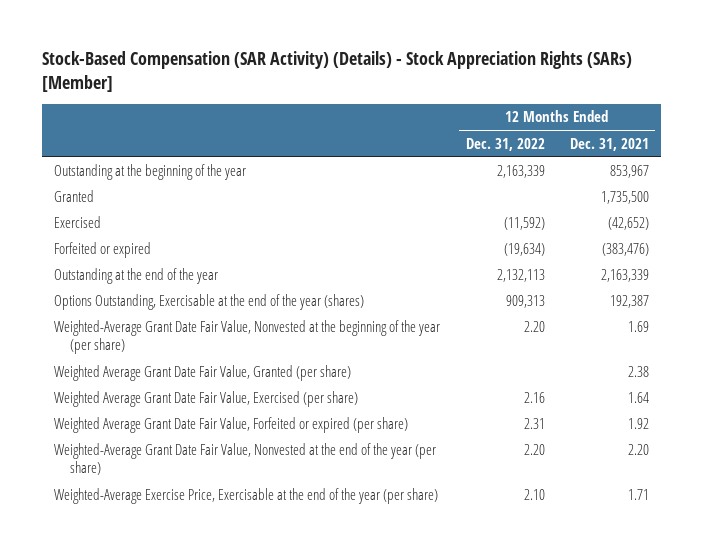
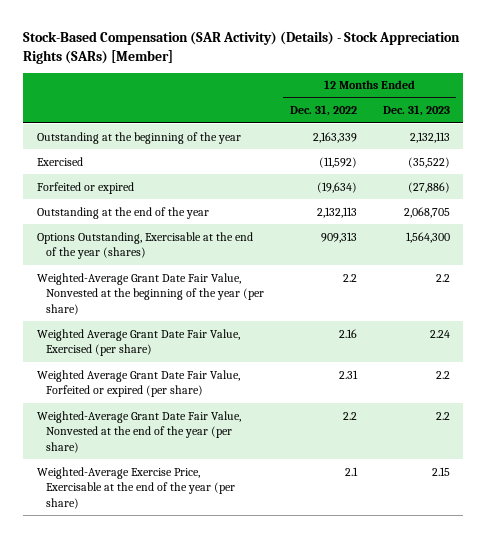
[569,137,649,151] Dec. 31, 2021 -> none
none -> [382,105,450,117] Dec. 31, 2023
[54,189,95,202] Granted -> none
[54,364,352,381] Weighted Average Grant Date Fair Value, Granted (per share) -> none
[523,320,545,332] 2.20 -> [342,273,357,282] 2.2
[523,443,545,455] 2.20 -> [342,411,357,420] 2.2
[523,488,545,500] 2.10 -> [344,466,358,476] 2.1

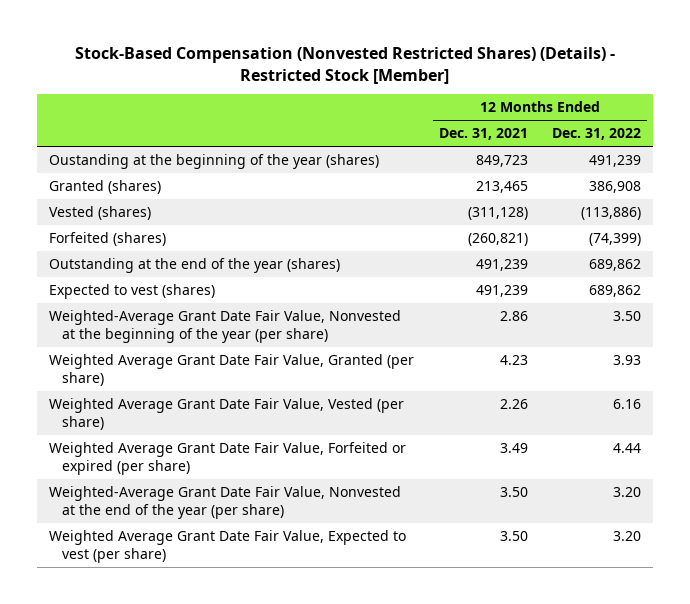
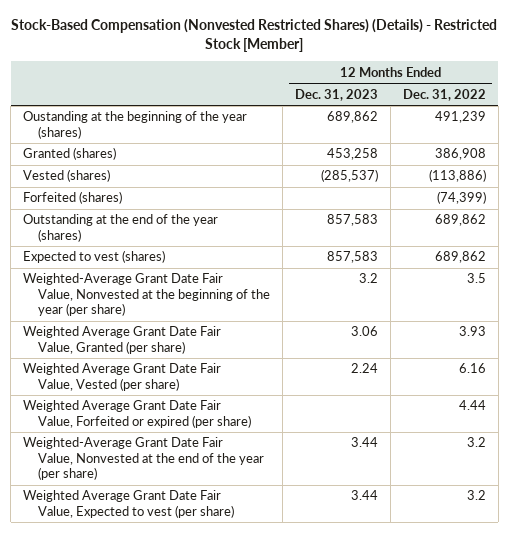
[438,128,528,141] Dec. 31, 2021 -> none
none -> [295,88,379,101] Dec. 31, 2023
[612,310,641,321] 3.50 -> [466,273,486,284] 3.5
[612,486,641,497] 3.20 -> [466,437,486,448] 3.2
[612,530,641,541] 3.20 -> [466,490,486,501] 3.2

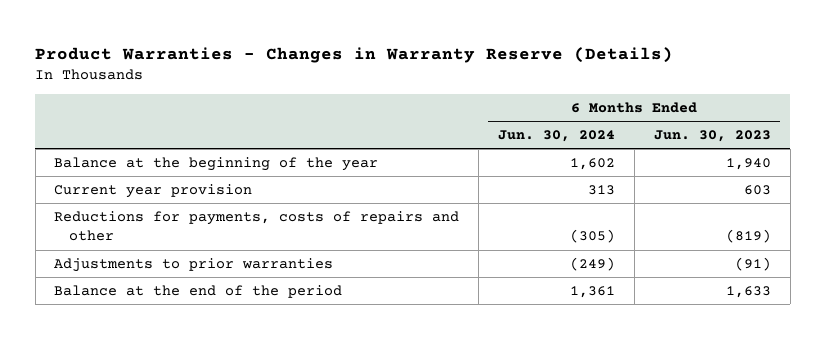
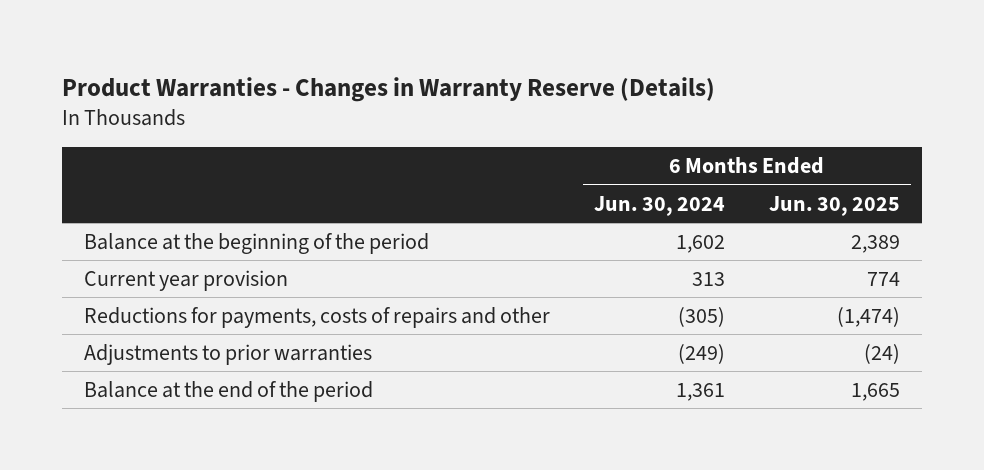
[653,130,771,143] Jun. 30, 2023 -> none
none -> [768,195,900,216] Jun. 30, 2025
[54,156,379,171] Balance at the beginning of the year -> [83,232,429,254] Balance at the beginning of the period

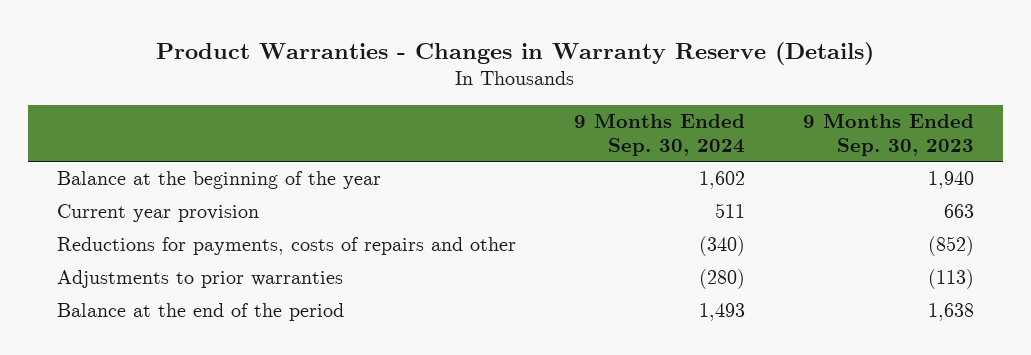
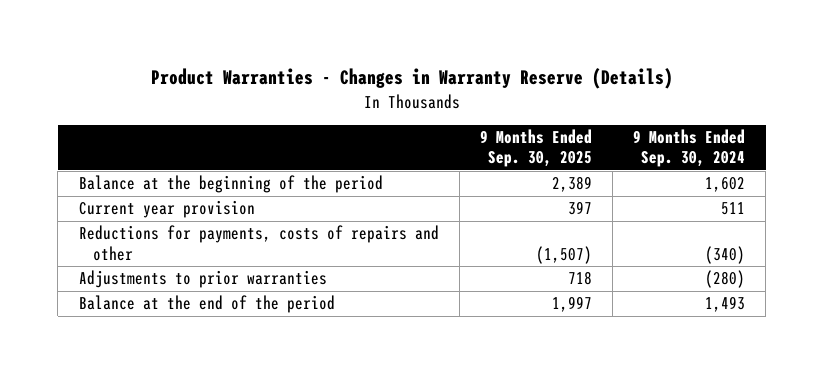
[802,113,974,156] 9 Months Ended Sep. 30, 2023 -> none
none -> [479,129,592,168] 9 Months Ended Sep. 30, 2025
[56,171,381,190] Balance at the beginning of the year -> [78,175,383,194] Balance at the beginning of the period

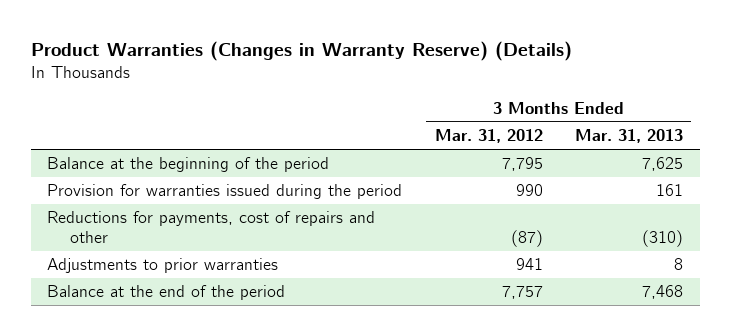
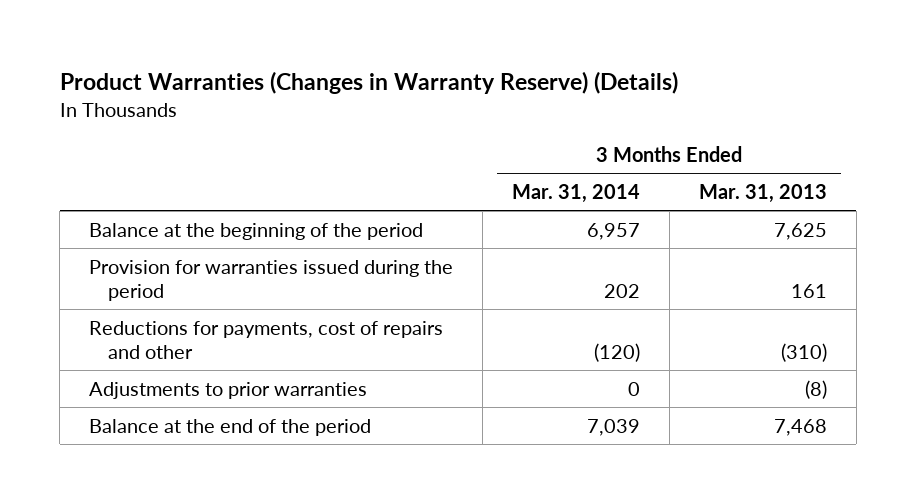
[434,129,543,144] Mar. 31, 2012 -> none
none -> [511,183,640,203] Mar. 31, 2014
[674,258,684,271] 8 -> [804,379,827,399] (8)

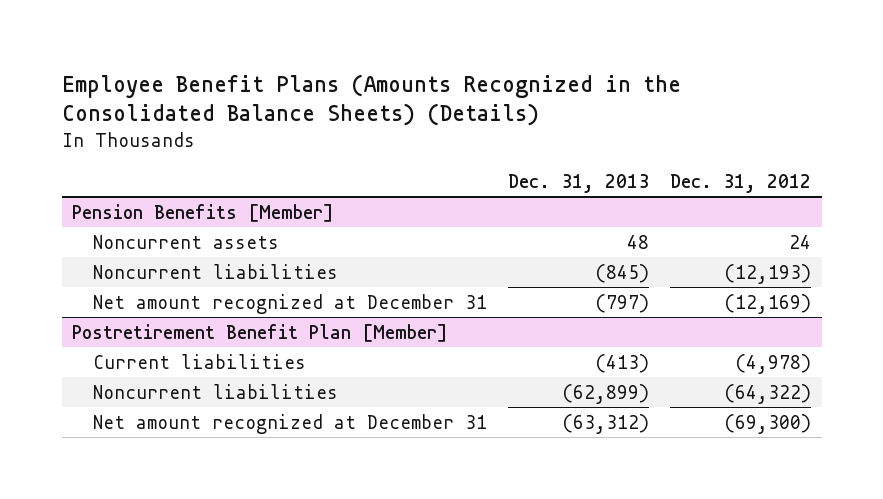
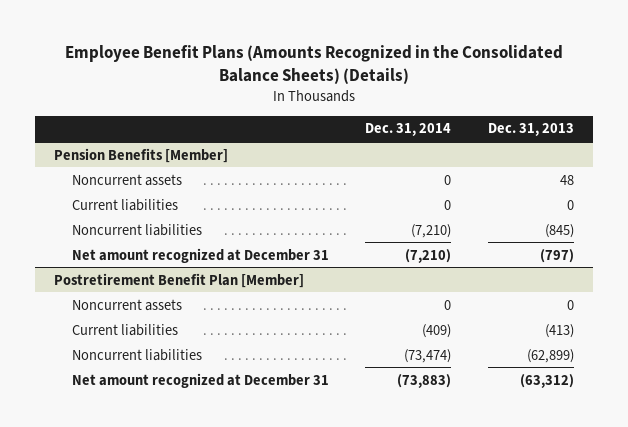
[670,173,812,193] Dec. 31, 2012 -> none
none -> [365,123,452,137] Dec. 31, 2014
none -> [71,198,178,211] Current liabilities
none -> [71,298,182,311] Noncurrent assets

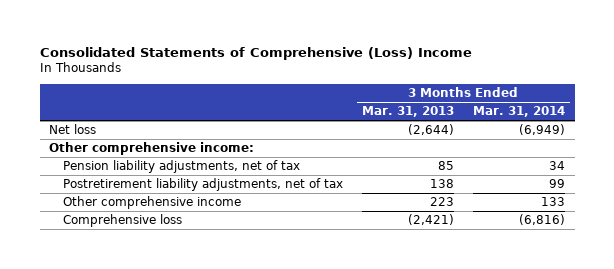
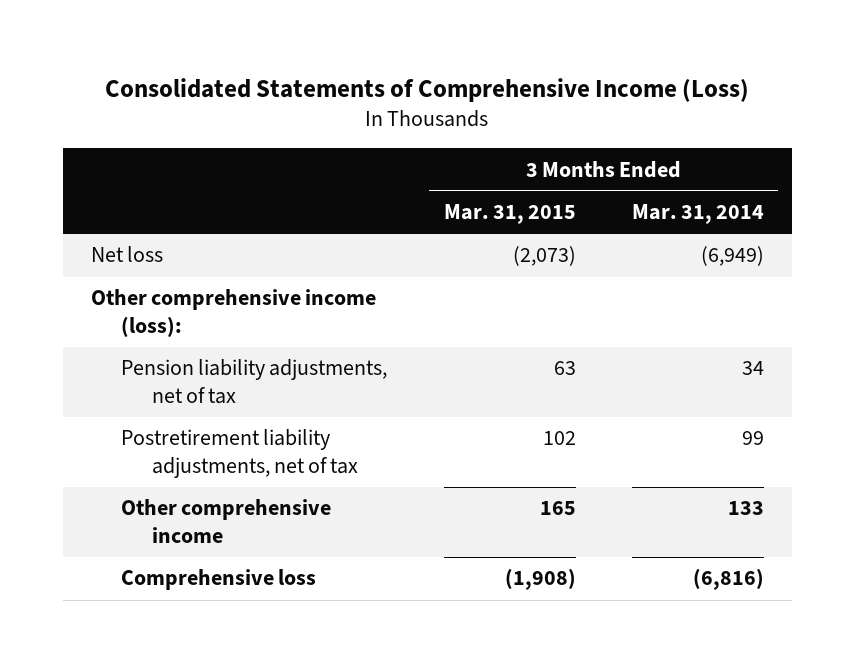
[39,47,472,61] Consolidated Statements of Comprehensive (Loss) Income -> [105,77,750,102] Consolidated Statements of Comprehensive Income (Loss)
[361,106,454,118] Mar. 31, 2013 -> none
none -> [443,204,576,225] Mar. 31, 2015
[49,142,255,156] Other comprehensive income: -> [91,289,377,338] Other comprehensive income (loss):

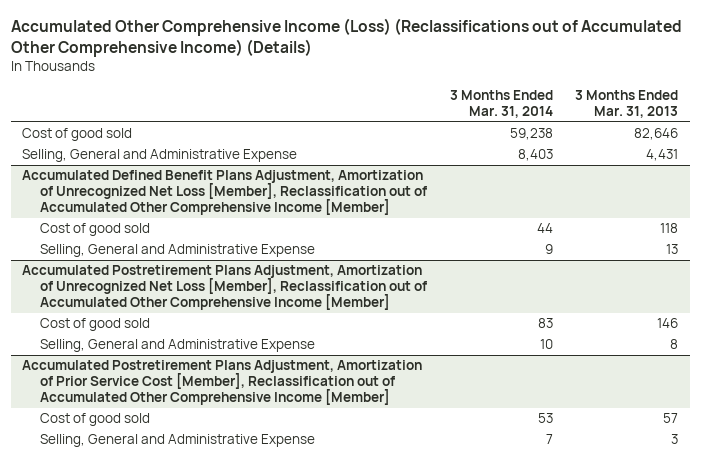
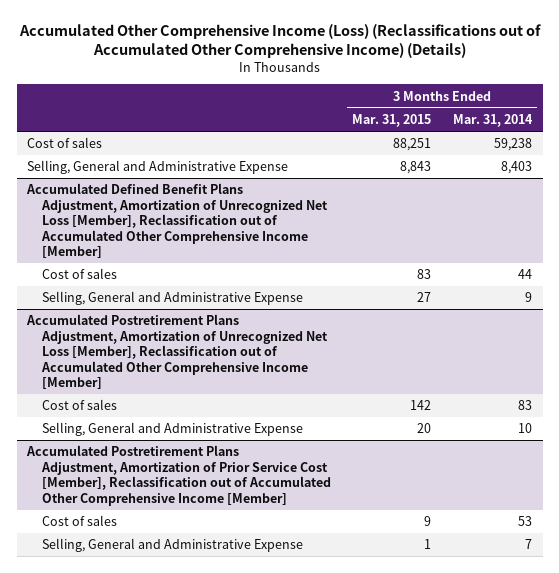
[575,90,679,119] 3 Months Ended Mar. 31, 2013 -> none
none -> [352,114,432,128] Mar. 31, 2015
[22,128,133,142] Cost of good sold -> [27,137,103,149] Cost of sales
[40,223,151,237] Cost of good sold -> [41,268,117,280] Cost of sales
[40,318,151,332] Cost of good sold -> [41,399,117,411] Cost of sales
[40,413,151,427] Cost of good sold -> [41,515,117,527] Cost of sales

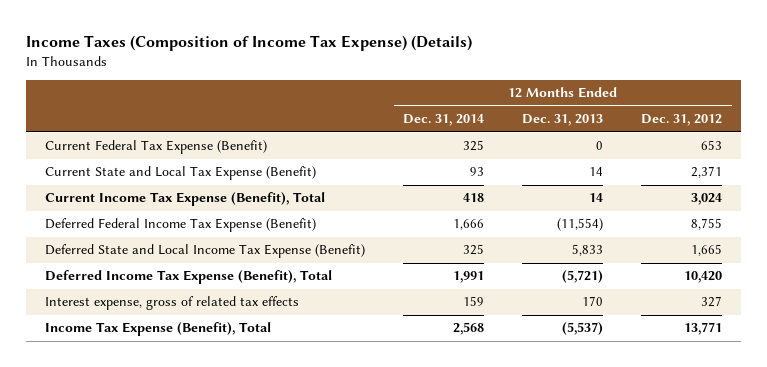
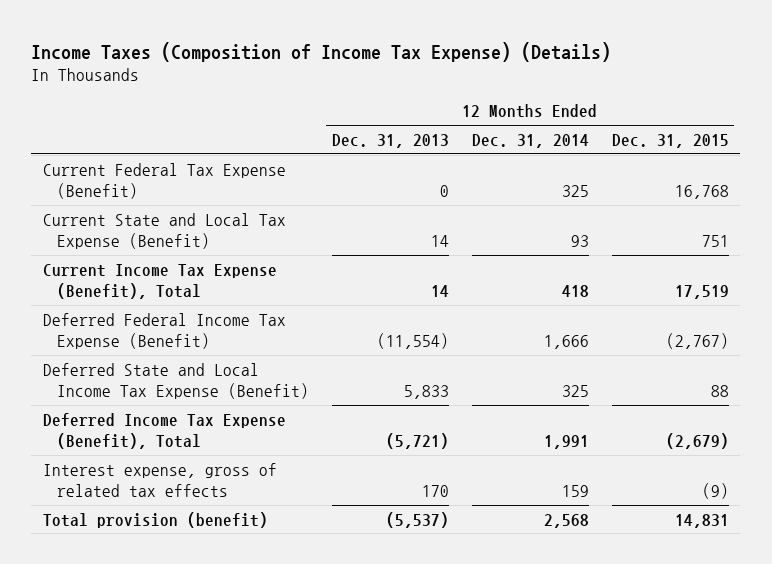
[641,114,723,127] Dec. 31, 2012 -> none
none -> [611,133,729,148] Dec. 31, 2015
[44,322,271,337] Income Tax Expense (Benefit), Total -> [42,511,268,528] Total provision (benefit)

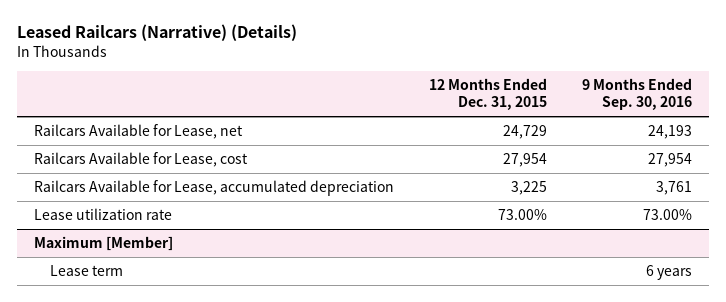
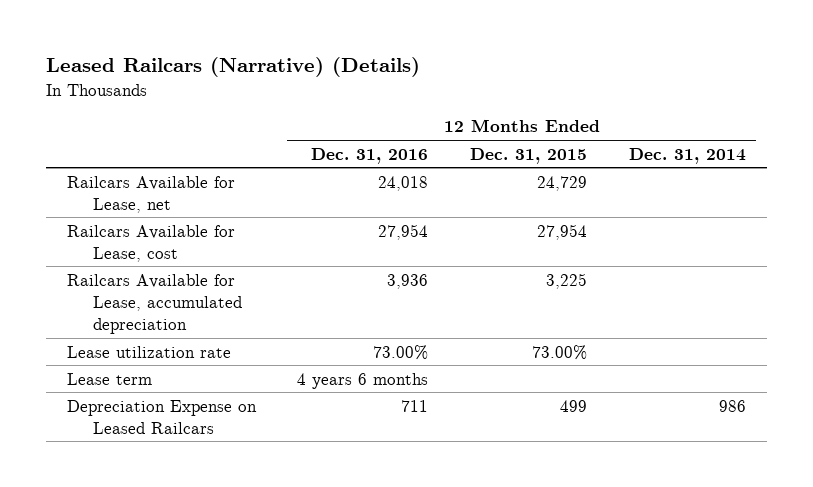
[581,77,692,111] 9 Months Ended Sep. 30, 2016 -> none
none -> [311,147,429,164] Dec. 31, 2016
none -> [628,147,746,164] Dec. 31, 2014
[34,236,174,252] Maximum [Member] -> none
none -> [66,399,257,434] Depreciation Expense on Leased Railcars

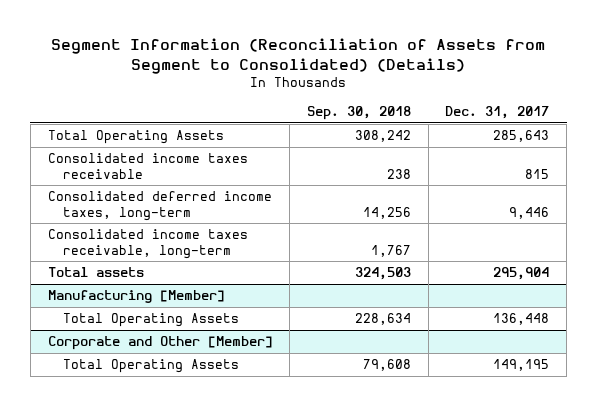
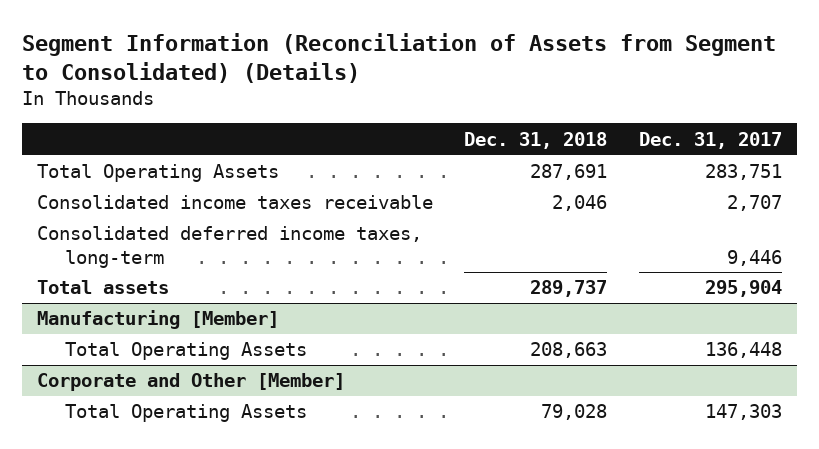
[306,106,411,121] Sep. 30, 2018 -> none
none -> [464,131,608,149] Dec. 31, 2018
[493,130,550,143] 285,643 -> [704,164,782,181] 283,751
[525,168,550,179] 815 -> [726,195,782,212] 2,707
[47,229,248,259] Consolidated income taxes receivable, long-term -> none
[493,359,550,372] 149,195 -> [704,404,782,421] 147,303

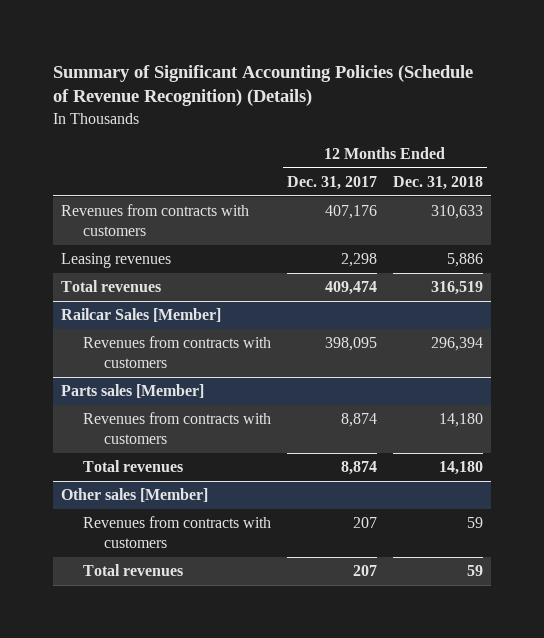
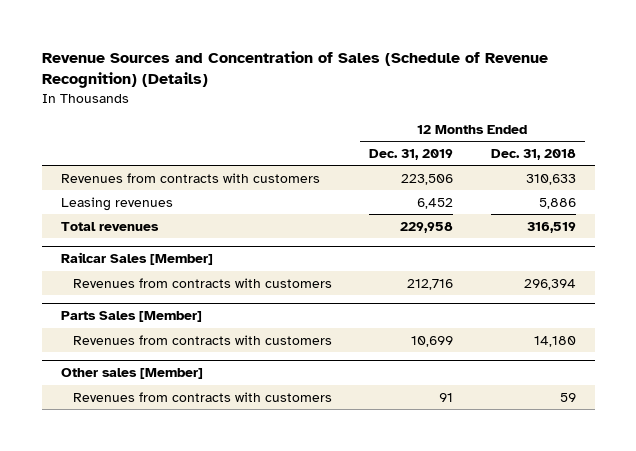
[52,64,473,107] Summary of Significant Accounting Policies (Schedule of Revenue Recognition) (Details) -> [41,51,548,89] Revenue Sources and Concentration of Sales (Schedule of Revenue Recognition) (Details)
[286,175,377,190] Dec. 31, 2017 -> none
none -> [369,148,454,160] Dec. 31, 2019
[60,384,204,399] Parts sales [Member] -> [60,311,202,323] Parts Sales [Member]
[82,460,183,473] Total revenues -> none
[82,564,183,577] Total revenues -> none

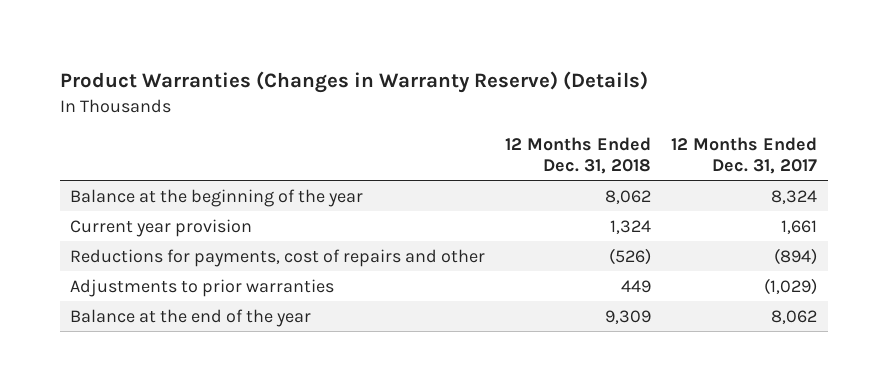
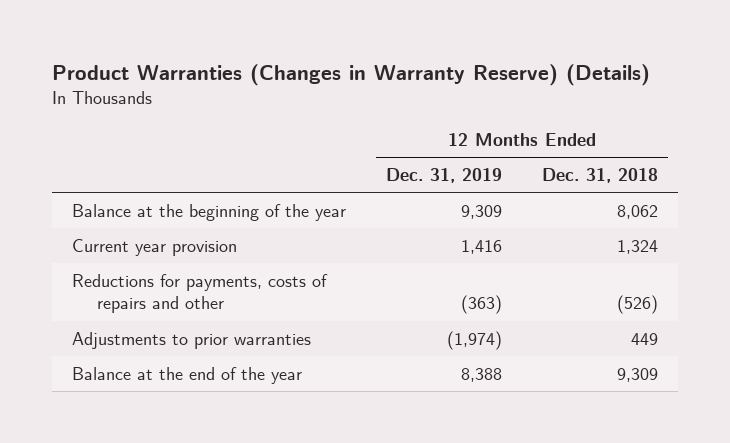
[671,137,818,174] 12 Months Ended Dec. 31, 2017 -> none
none -> [385,167,502,183] Dec. 31, 2019
[69,248,485,267] Reductions for payments, cost of repairs and other -> [71,273,328,314] Reductions for payments, costs of repairs and other

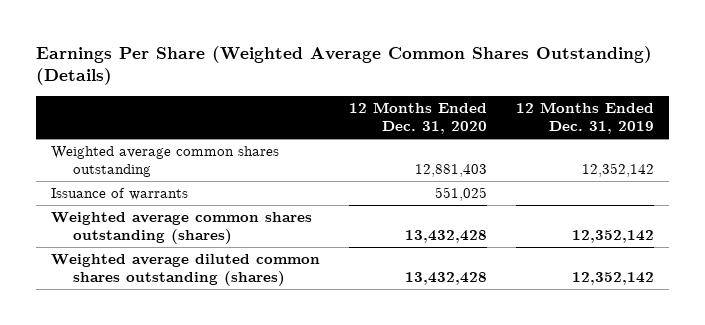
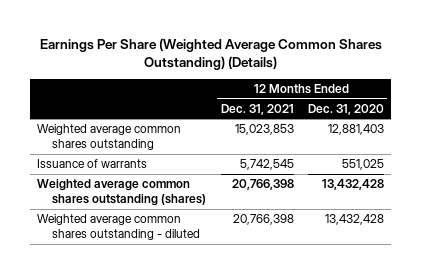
[516,102,655,134] 12 Months Ended Dec. 31, 2019 -> none
none -> [220,103,294,115] Dec. 31, 2021
[50,254,320,287] Weighted average diluted common shares outstanding (shares) -> [37,214,201,241] Weighted average common shares outstanding - diluted

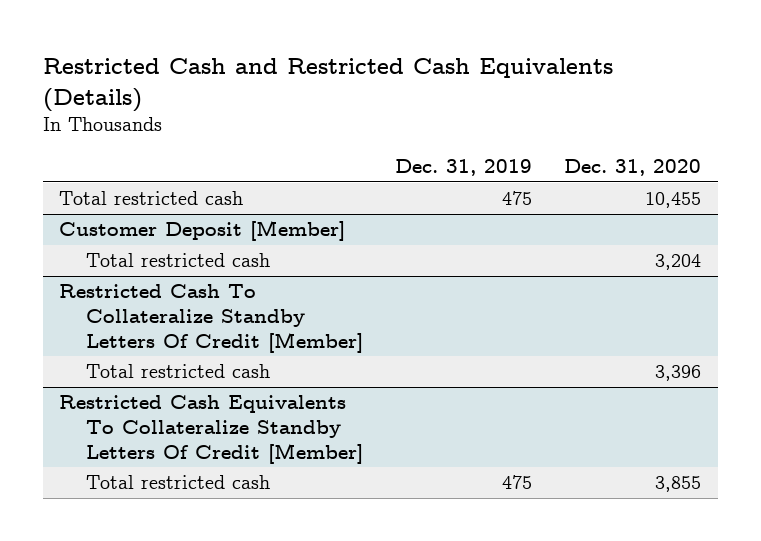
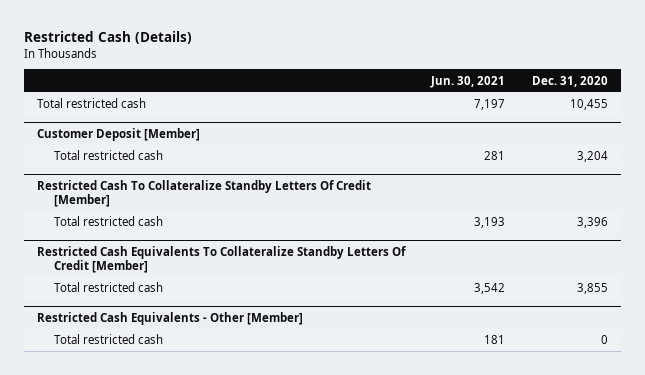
[43,57,614,112] Restricted Cash and Restricted Cash Equivalents (Details) -> [24,31,193,45] Restricted Cash (Details)
[395,159,533,177] Dec. 31, 2019 -> none
none -> [430,75,506,88] Jun. 30, 2021
none -> [37,311,304,325] Restricted Cash Equivalents - Other [Member]
none -> [53,334,163,345] Total restricted cash

